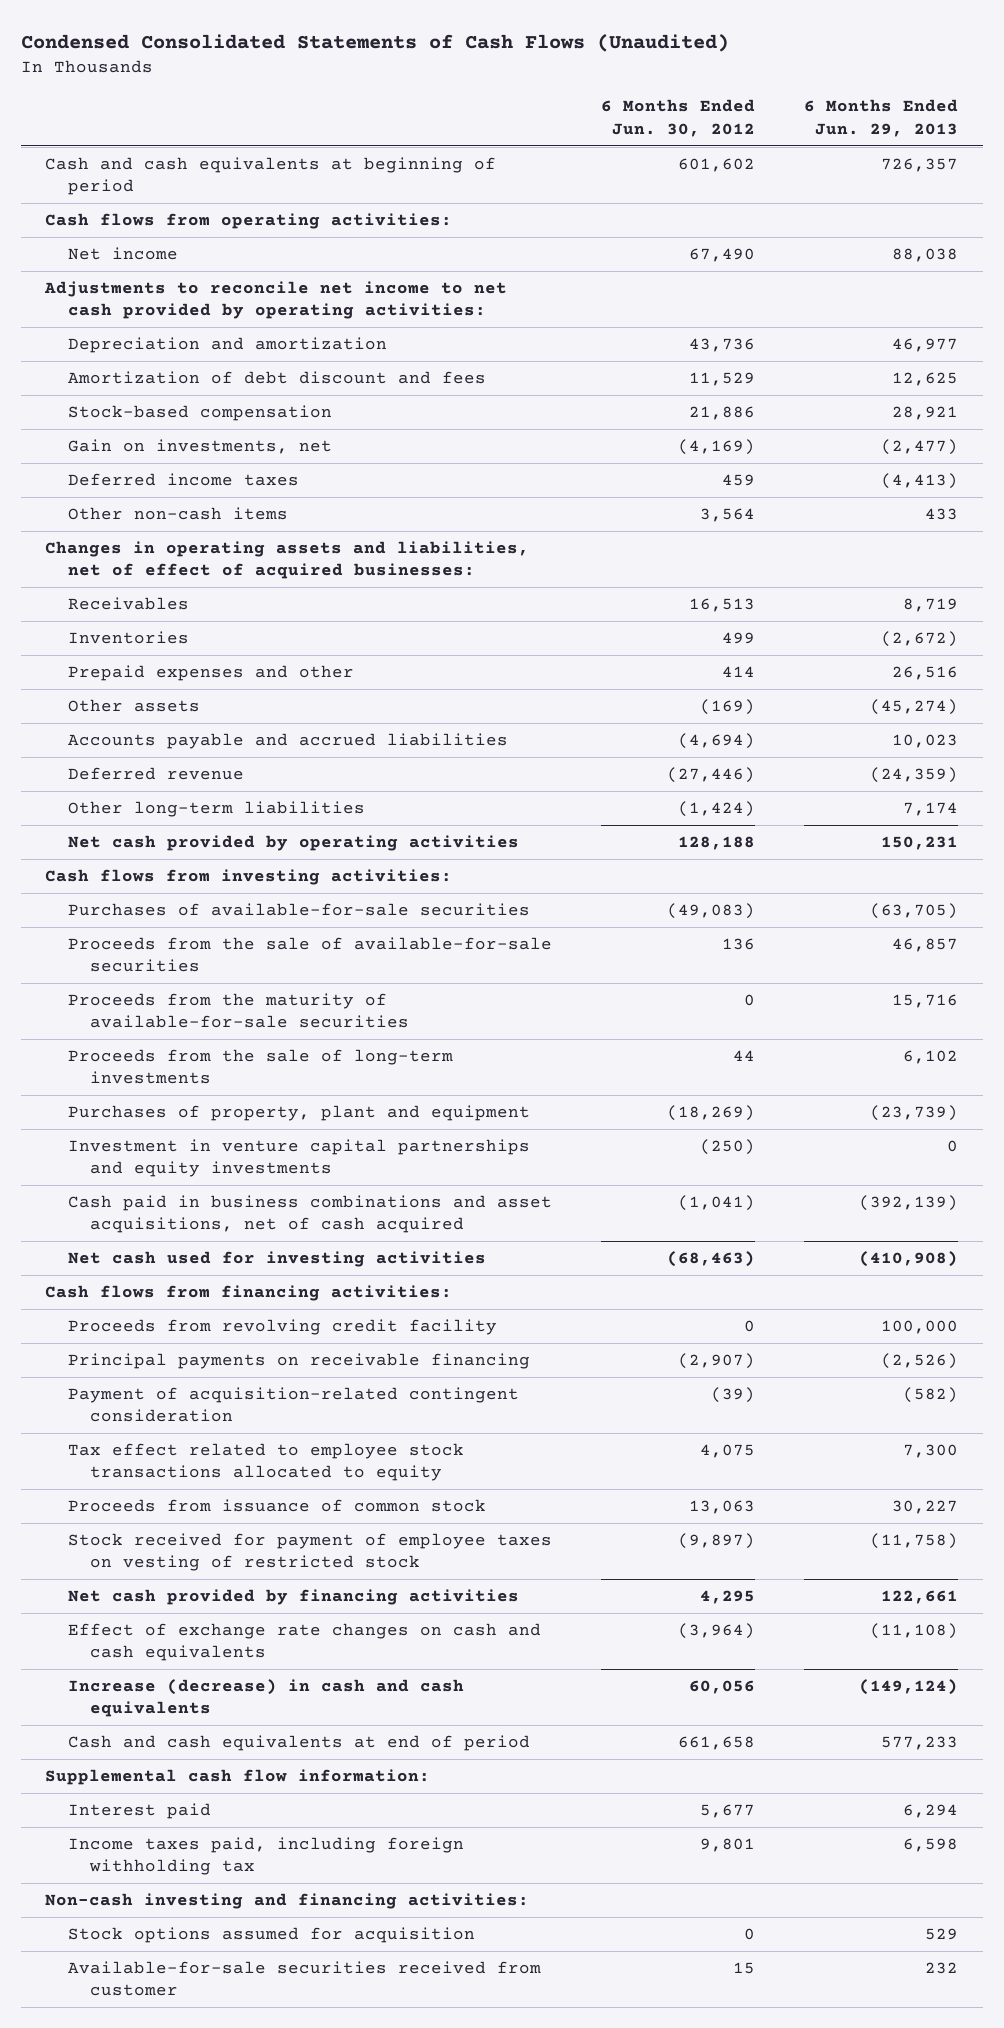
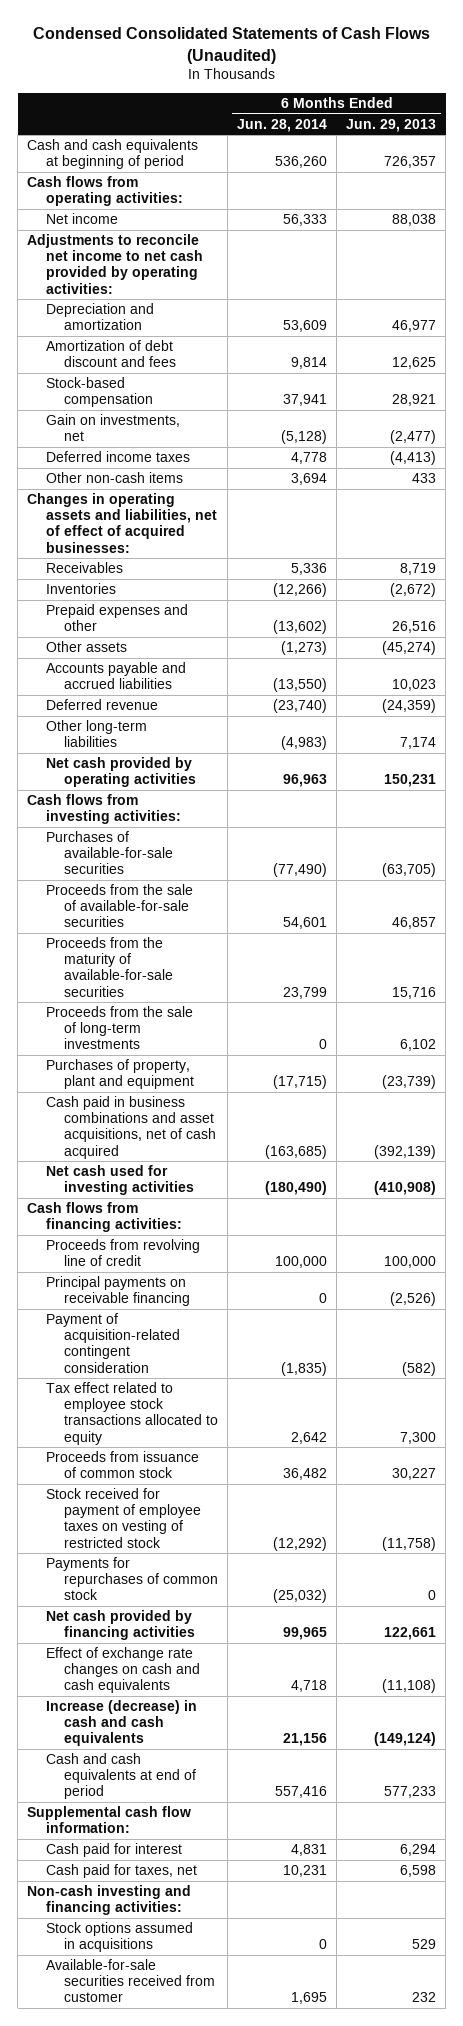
[601,99,756,137] 6 Months Ended Jun. 30, 2012 -> none
none -> [237,118,328,132] Jun. 28, 2014
[67,1138,530,1178] Investment in venture capital partnerships and equity investments -> none
[67,1318,497,1335] Proceeds from revolving credit facility -> [45,1239,200,1267] Proceeds from revolving line of credit
none -> [45,1557,219,1601] Payments for repurchases of common stock
[67,1802,211,1819] Interest paid -> [45,1843,182,1858] Cash paid for interest
[67,1836,464,1876] Income taxes paid, including foreign withholding tax -> [45,1864,197,1879] Cash paid for taxes, net
[67,1926,475,1943] Stock options assumed for acquisition -> [45,1922,193,1953] Stock options assumed in acquisitions

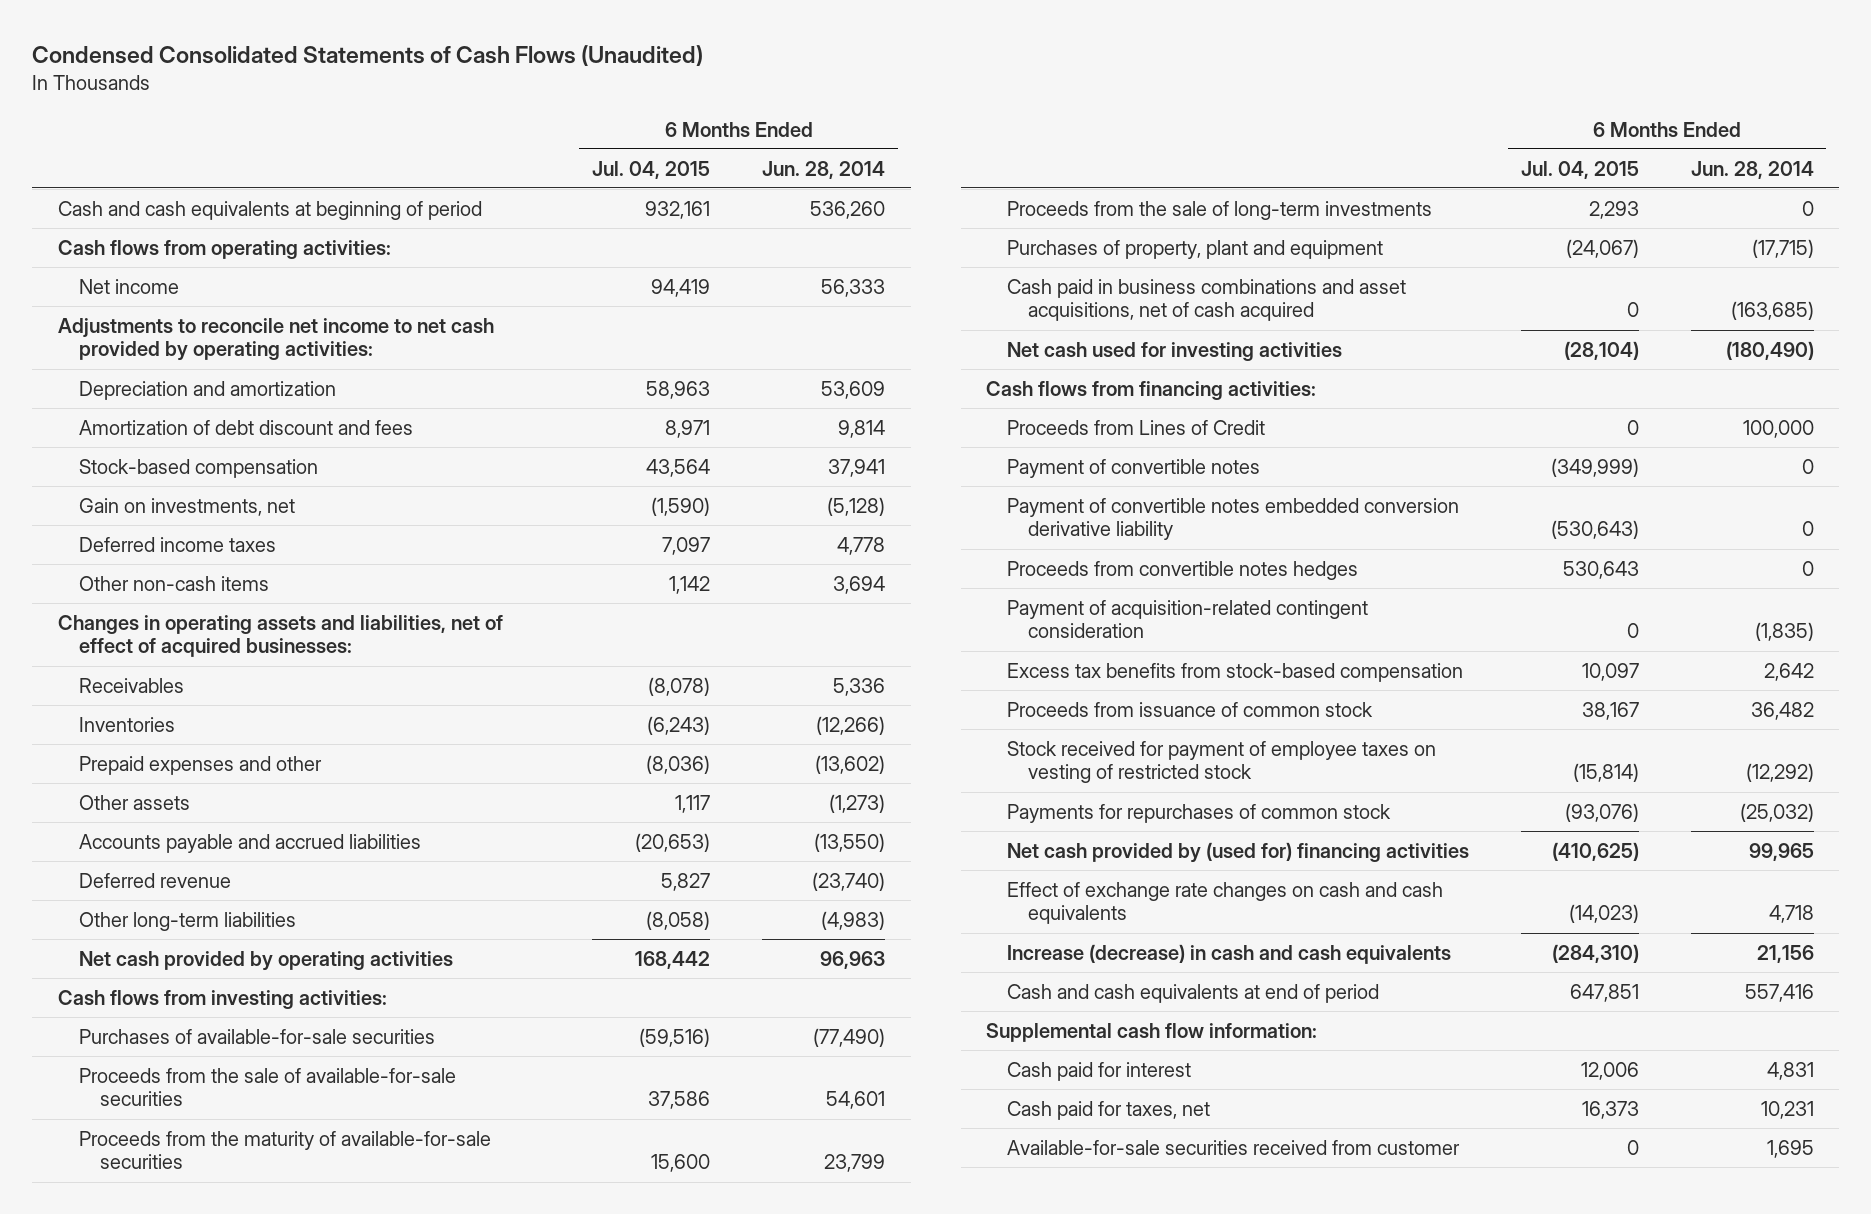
[346,118,437,132] Jun. 29, 2013 -> none
none -> [592,160,711,179] Jul. 04, 2015
[45,1276,191,1307] Principal payments on receivable financing -> none
[45,1239,200,1267] Proceeds from revolving line of credit -> [1007,419,1266,435] Proceeds from Lines of Credit
none -> [1007,458,1261,478] Payment of convertible notes
none -> [1007,497,1460,541] Payment of convertible notes embedded conversion derivative liability
none -> [1007,560,1359,580] Proceeds from convertible notes hedges
[45,1382,219,1445] Tax effect related to employee stock transactions allocated to equity -> [1007,662,1464,682] Excess tax benefits from stock-based compensation
[45,1610,196,1641] Net cash provided by financing activities -> [1007,841,1470,863] Net cash provided by (used for) financing activities
[27,1885,192,1916] Non-cash investing and financing activities: -> none
[45,1922,193,1953] Stock options assumed in acquisitions -> none

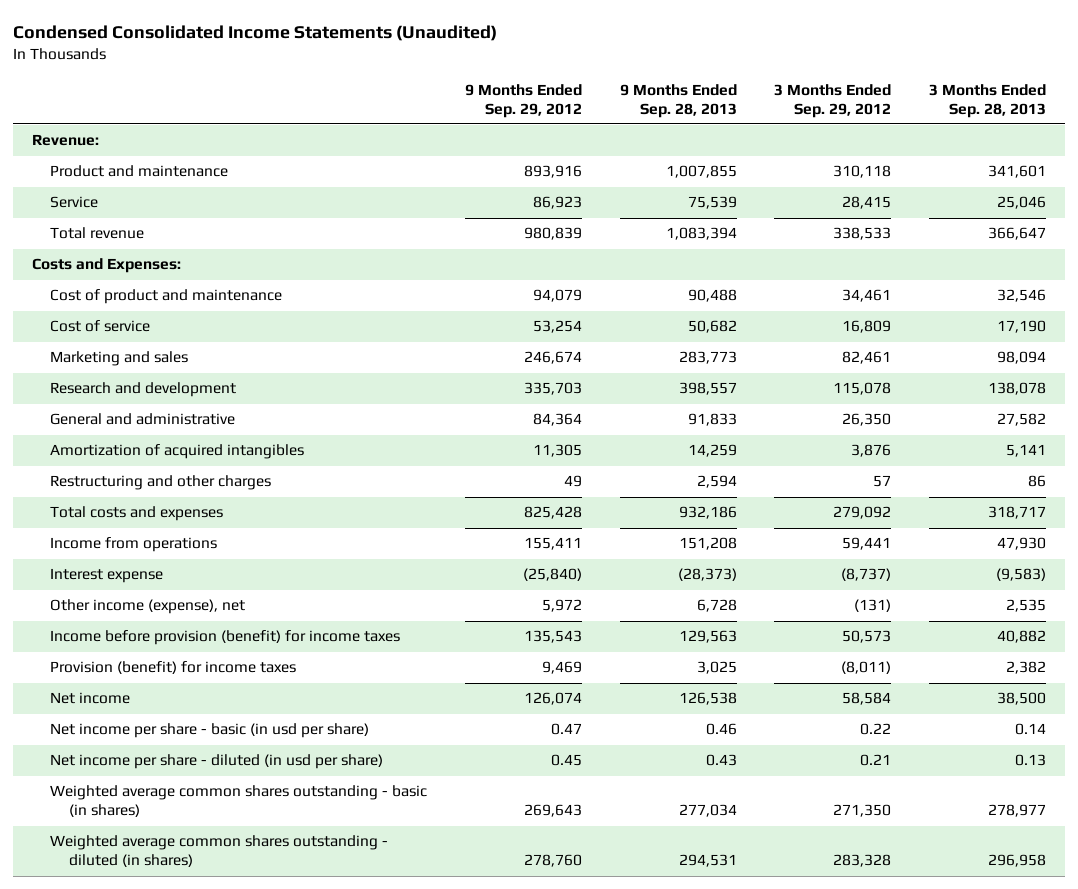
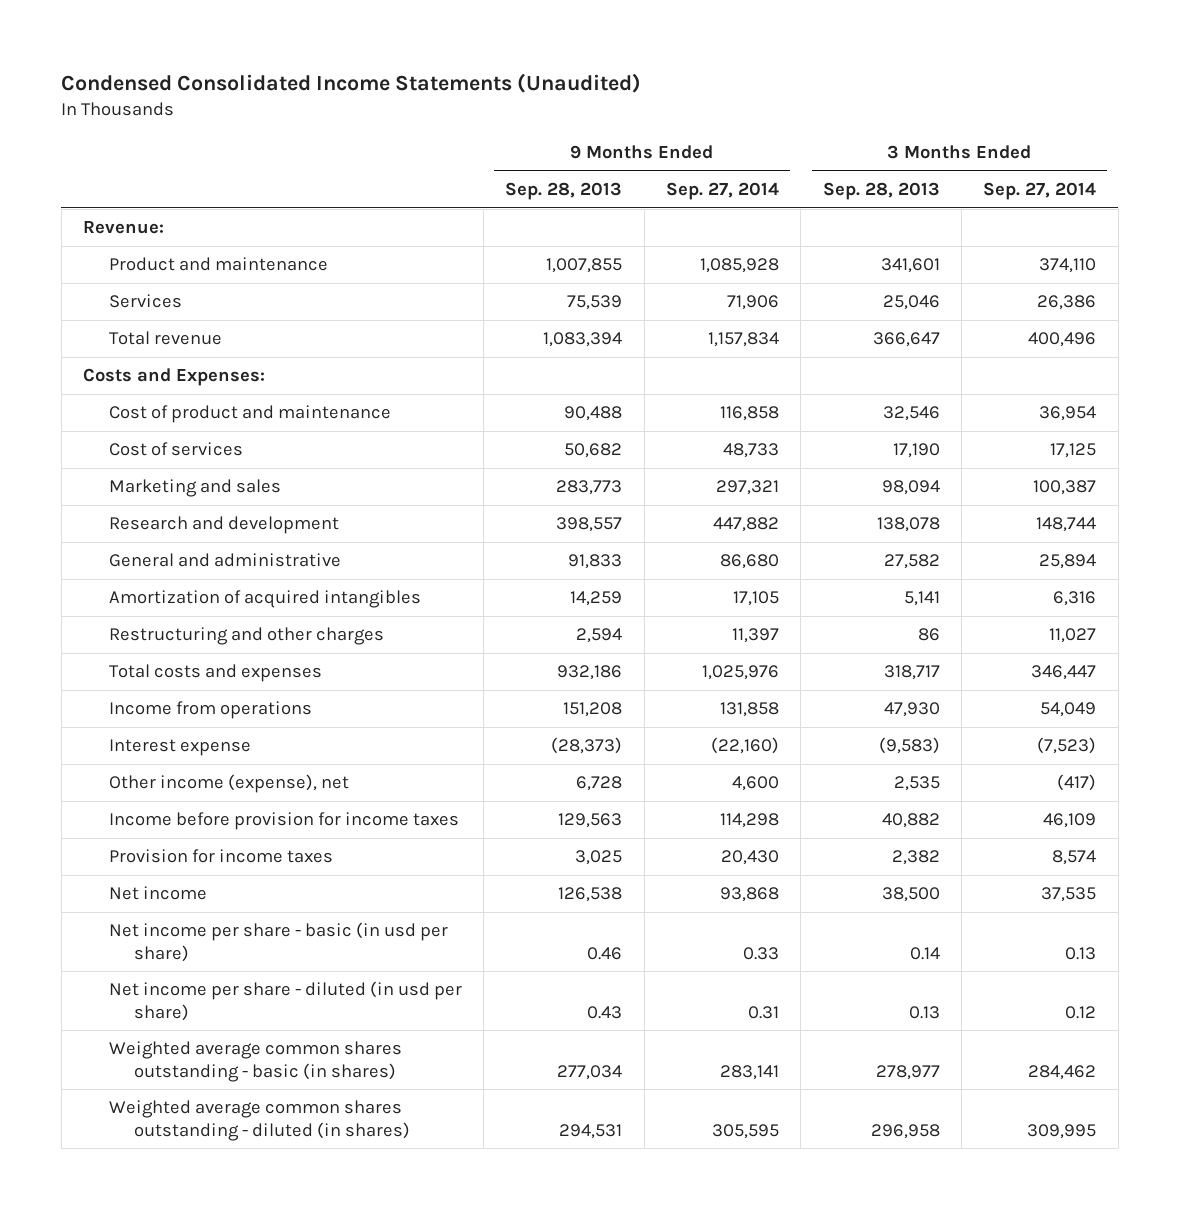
[465,83,583,118] 9 Months Ended Sep. 29, 2012 -> none
[774,83,892,118] 3 Months Ended Sep. 29, 2012 -> none
none -> [665,181,779,200] Sep. 27, 2014
none -> [983,181,1097,200] Sep. 27, 2014
[50,196,99,209] Service -> [108,294,182,309] Services
[50,320,151,333] Cost of service -> [108,442,243,457] Cost of services
[50,630,401,646] Income before provision (benefit) for income taxes -> [108,812,459,831] Income before provision for income taxes
[50,661,297,675] Provision (benefit) for income taxes -> [108,849,333,864] Provision for income taxes

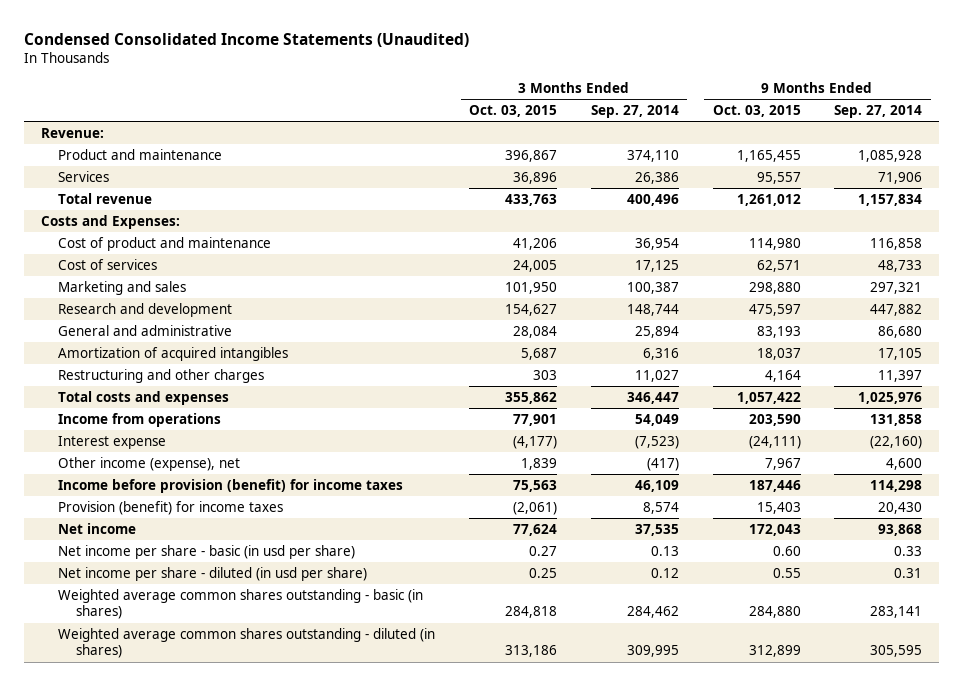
[505,181,623,200] Sep. 28, 2013 -> none
[822,181,940,200] Sep. 28, 2013 -> none
none -> [469,105,558,118] Oct. 03, 2015
none -> [712,105,801,118] Oct. 03, 2015
[108,812,459,831] Income before provision for income taxes -> [58,479,404,494] Income before provision (benefit) for income taxes
[108,849,333,864] Provision for income taxes -> [58,501,284,516] Provision (benefit) for income taxes

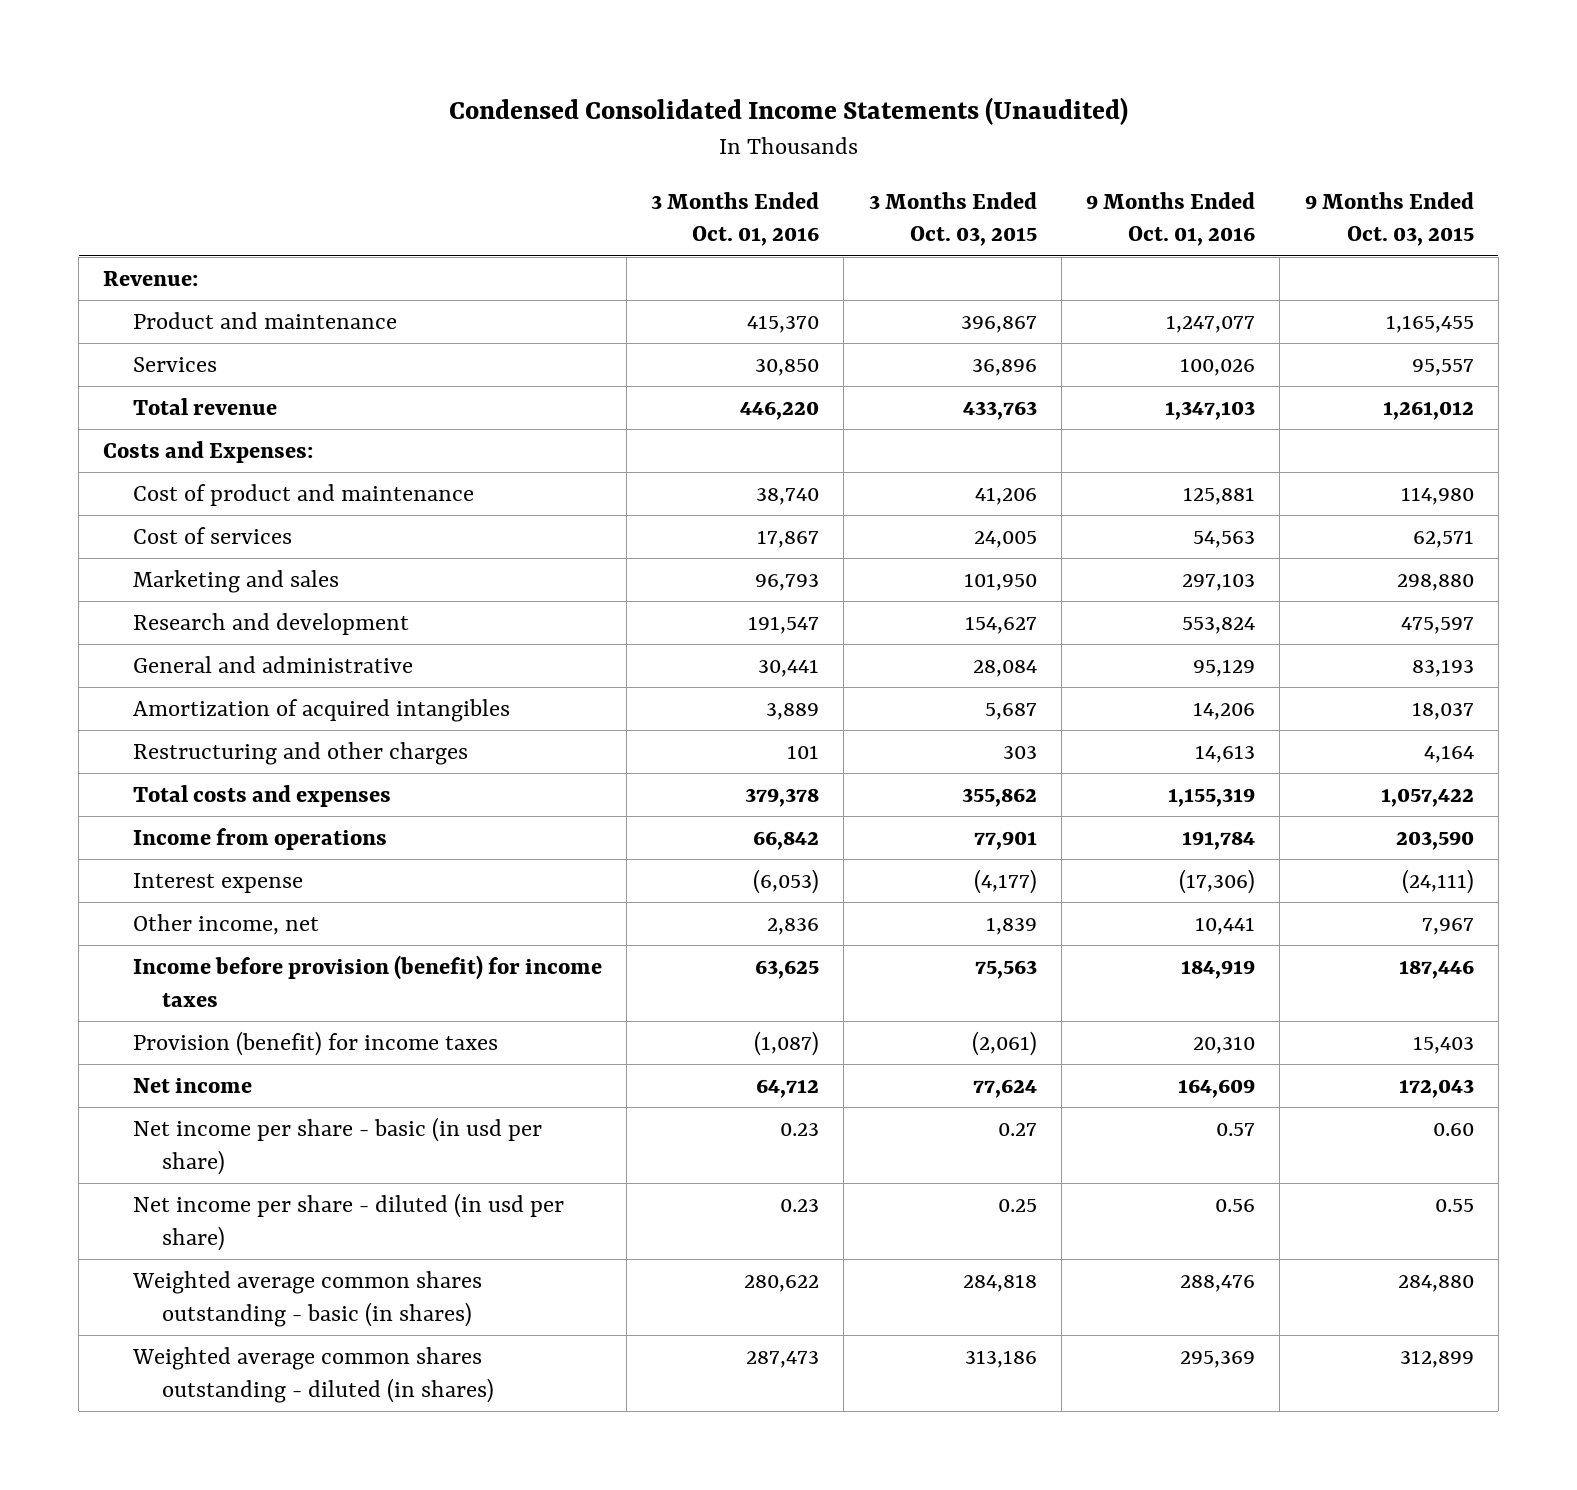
[590,105,679,119] Sep. 27, 2014 -> none
[834,105,923,119] Sep. 27, 2014 -> none
none -> [651,191,820,247] 3 Months Ended Oct. 01, 2016
none -> [1086,191,1256,247] 9 Months Ended Oct. 01, 2016
[58,457,241,472] Other income (expense), net -> [132,914,319,936] Other income, net

